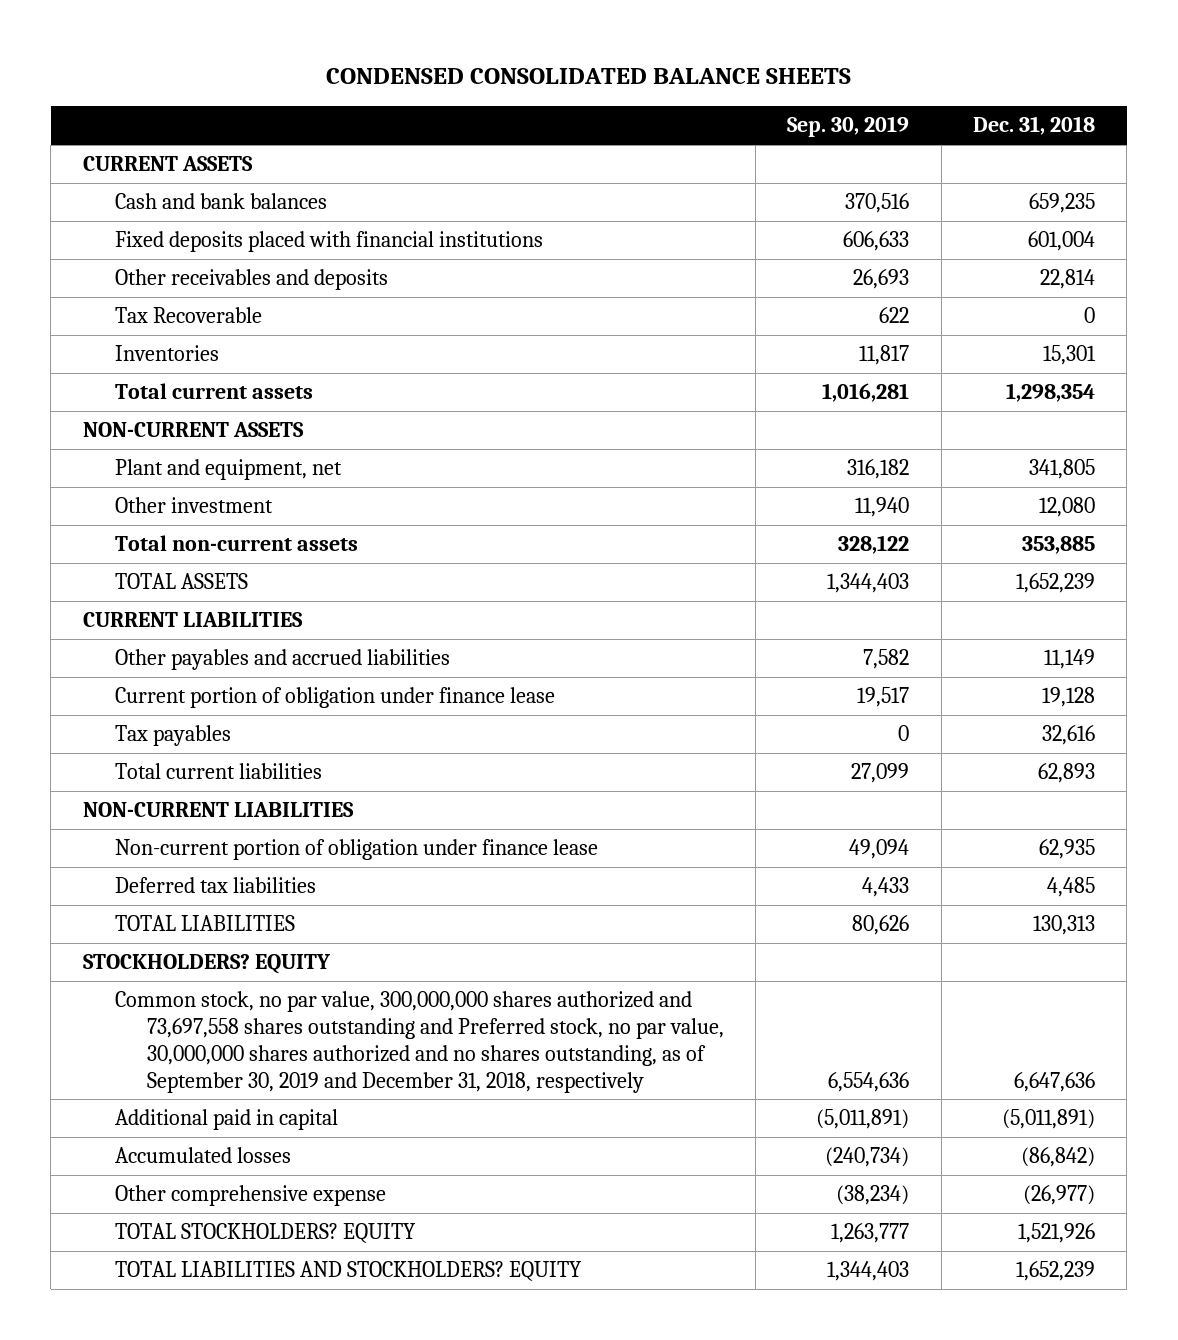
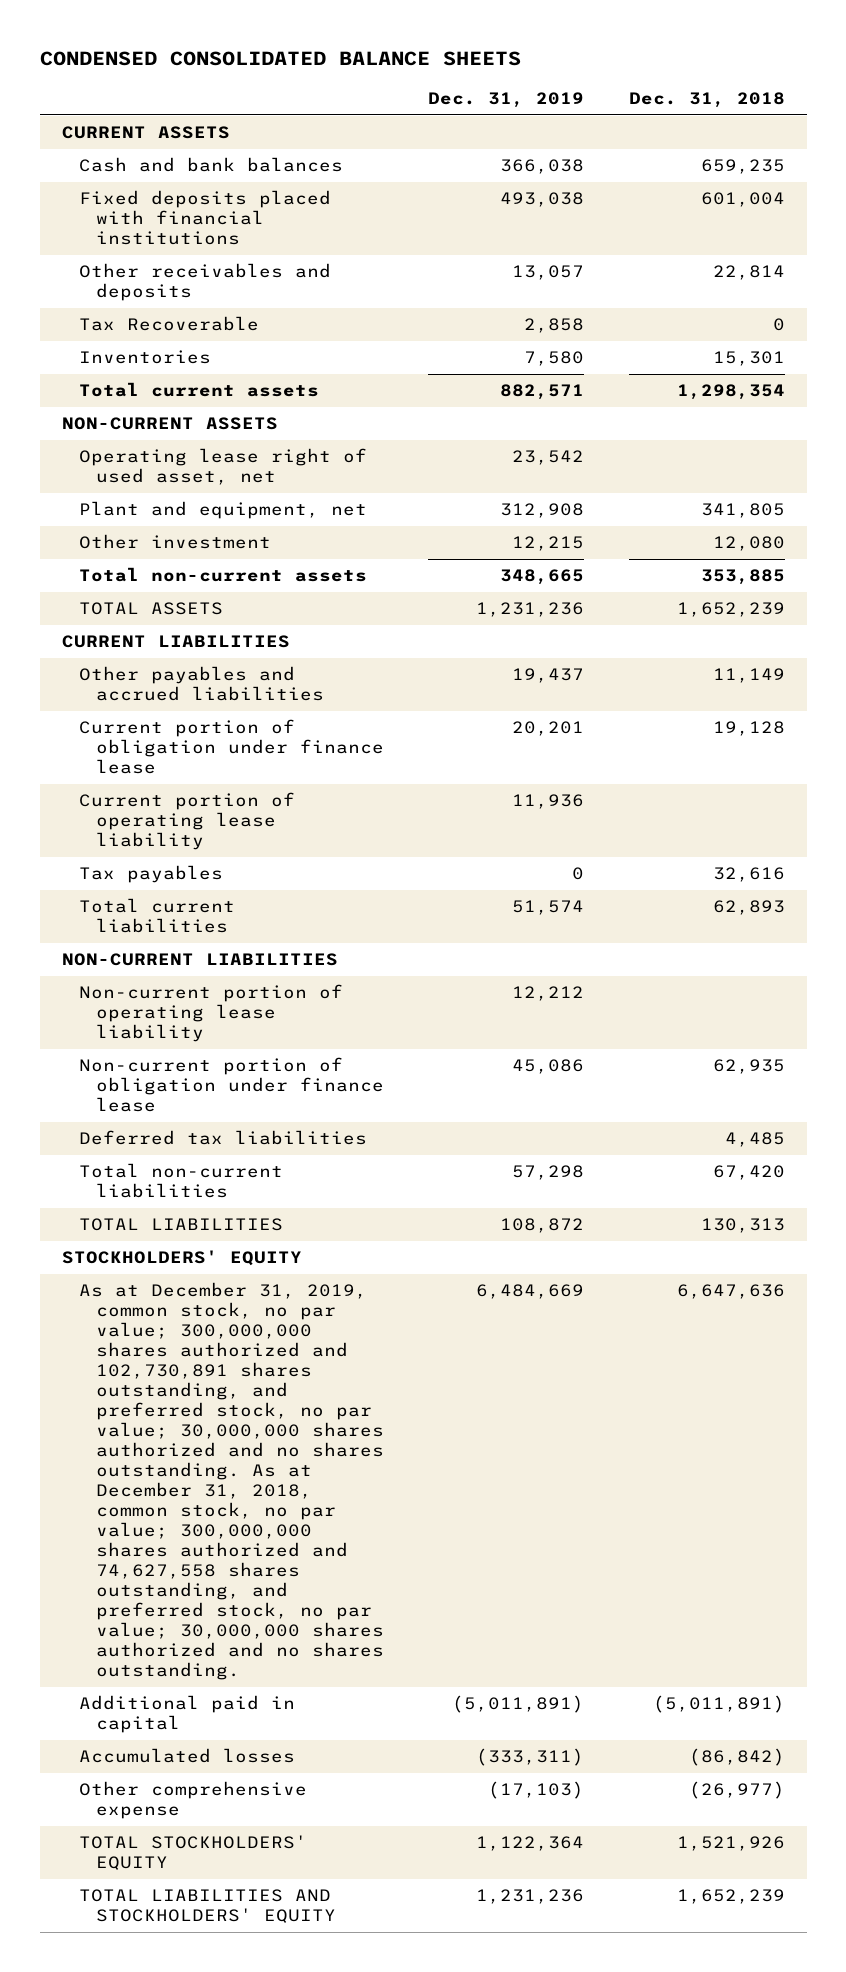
[787,116,910,138] Sep. 30, 2019 -> none
none -> [428,92,585,109] Dec. 31, 2019
none -> [78,448,367,486] Operating lease right of used asset, net
none -> [78,792,295,851] Current portion of operating lease liability
none -> [78,984,343,1043] Non-current portion of operating lease liability
none -> [78,1163,283,1199] Total non-current liabilities
[82,954,331,975] STOCKHOLDERS? EQUITY -> [61,1250,302,1267] STOCKHOLDERS' EQUITY
[114,991,724,1093] Common stock, no par value, 300,000,000 shares authorized and 73,697,558 shares outstanding and Preferred stock, no par value, 30,000,000 shares authorized and no shares outstanding, as of September 30, 2019 and December 31, 2018, respectively -> [78,1282,384,1681] As at December 31, 2019, common stock, no par value; 300,000,000 shares authorized and 102,730,891 shares outstanding, and preferred stock, no par value; 30,000,000 shares authorized and no shares outstanding. As at December 31, 2018, common stock, no par value; 300,000,000 shares authorized and 74,627,558 shares outstanding, and preferred stock, no par value; 30,000,000 shares authorized and no shares outstanding.
[114,1223,416,1244] TOTAL STOCKHOLDERS? EQUITY -> [78,1835,307,1871] TOTAL STOCKHOLDERS' EQUITY
[114,1261,582,1282] TOTAL LIABILITIES AND STOCKHOLDERS? EQUITY -> [78,1889,336,1924] TOTAL LIABILITIES AND STOCKHOLDERS' EQUITY

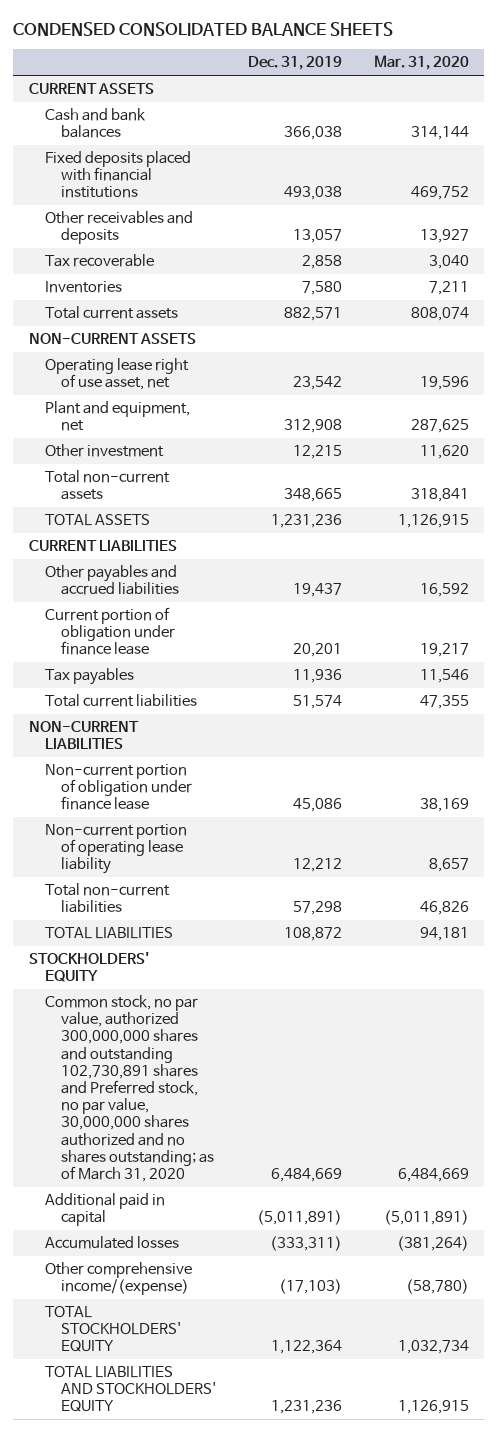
[628,92,785,109] Dec. 31, 2018 -> none
none -> [373,55,469,71] Mar. 31, 2020
[78,316,259,332] Tax Recoverable -> [44,253,154,267] Tax recoverable
[78,448,367,486] Operating lease right of used asset, net -> [44,357,189,391] Operating lease right of use asset, net
[78,792,295,851] Current portion of operating lease liability -> none
[572,867,585,881] 0 -> [292,668,342,683] 11,936
[78,1130,367,1146] Deferred tax liabilities -> none
[78,984,343,1043] Non-current portion of operating lease liability -> [44,823,187,875] Non-current portion of operating lease liability
[78,1282,384,1681] As at December 31, 2019, common stock, no par value; 300,000,000 shares authorized and 102,730,891 shares outstanding, and preferred stock, no par value; 30,000,000 shares authorized and no shares outstanding. As at December 31, 2018, common stock, no par value; 300,000,000 shares authorized and 74,627,558 shares outstanding, and preferred stock, no par value; 30,000,000 shares authorized and no shares outstanding. -> [44,994,215,1183] Common stock, no par value, authorized 300,000,000 shares and outstanding 102,730,891 shares and Preferred stock, no par value, 30,000,000 shares authorized and no shares outstanding; as of March 31, 2020
[78,1781,307,1820] Other comprehensive expense -> [44,1261,192,1296] Other comprehensive income/(expense)

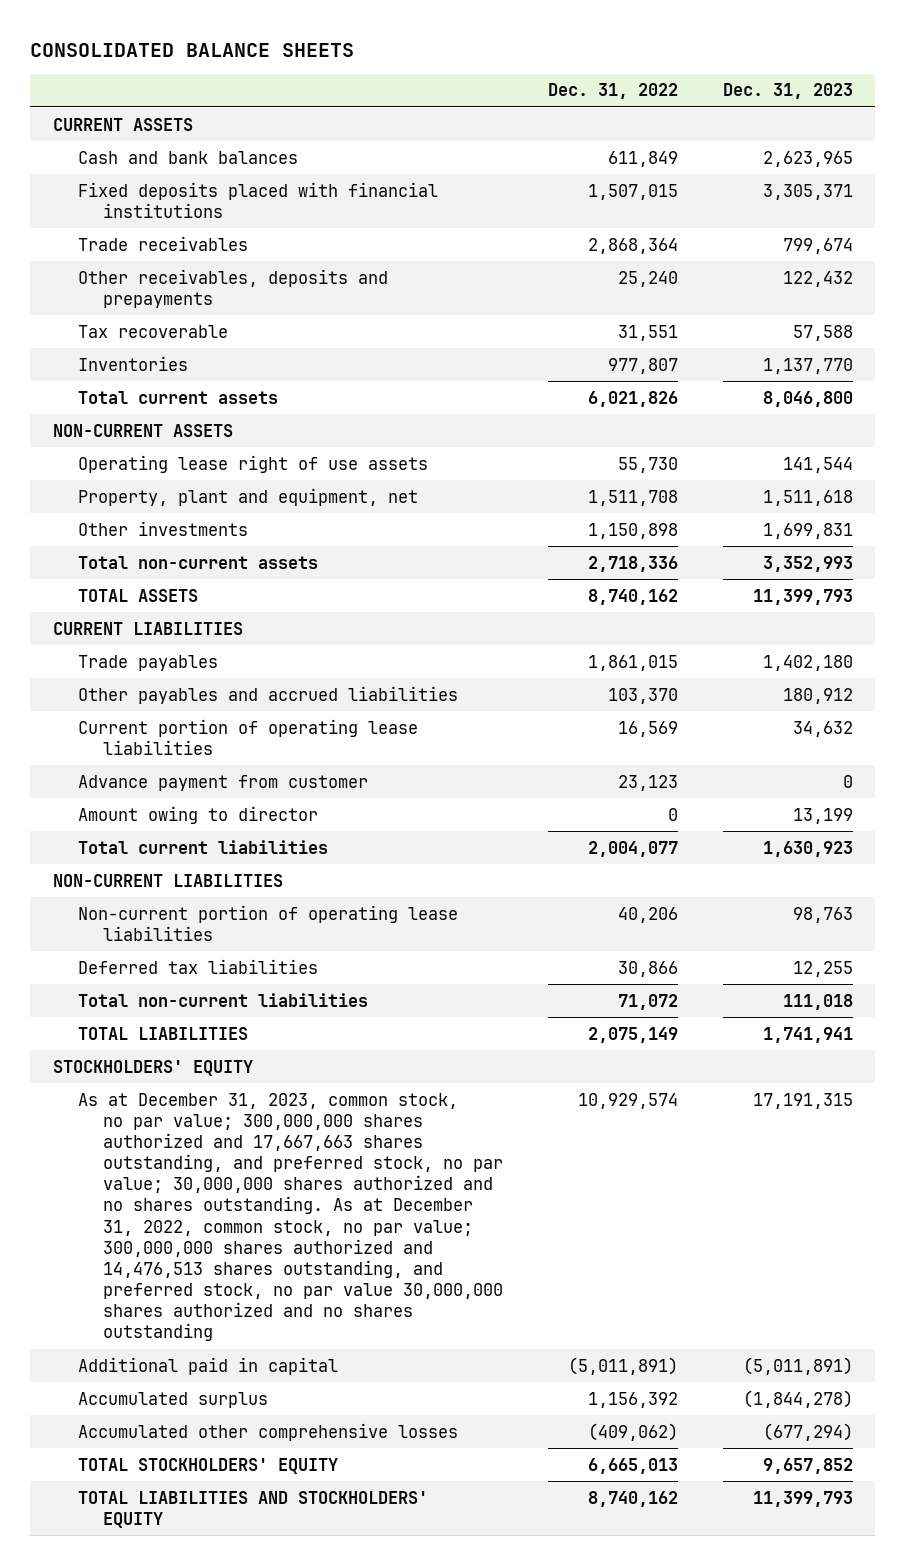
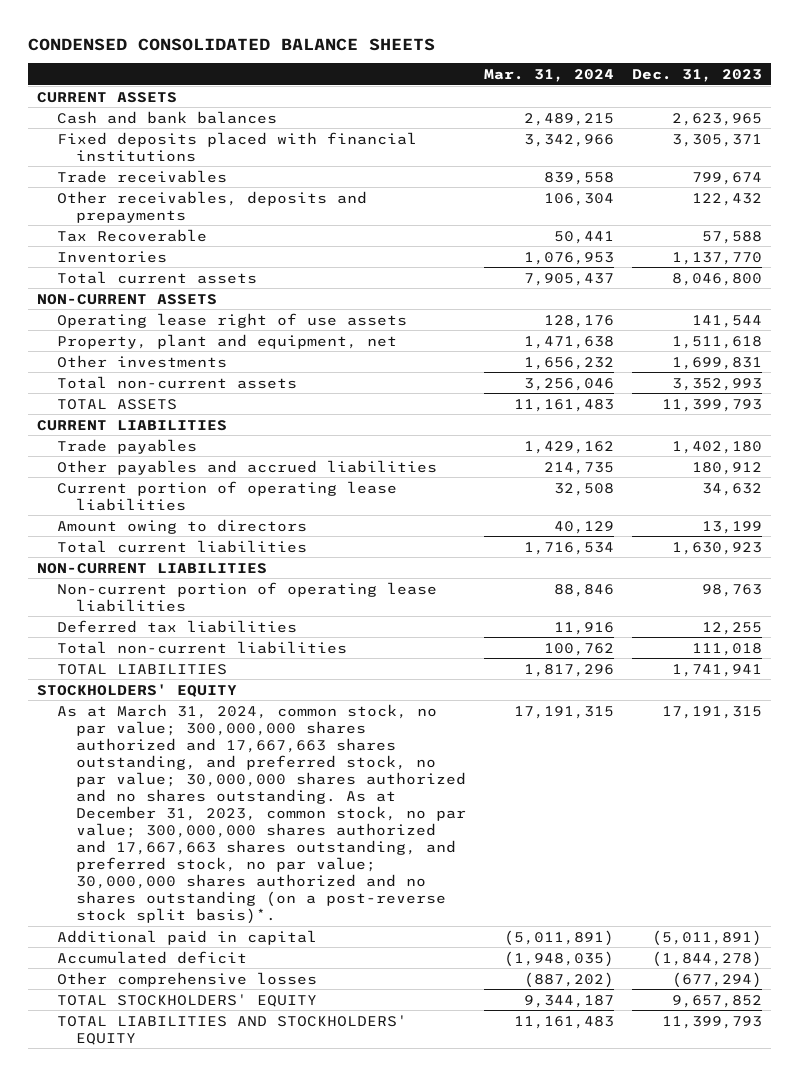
[30,42,355,57] CONSOLIDATED BALANCE SHEETS -> [28,37,436,51] CONDENSED CONSOLIDATED BALANCE SHEETS
[548,83,679,100] Dec. 31, 2022 -> none
none -> [484,68,615,82] Mar. 31, 2024
[78,324,229,338] Tax recoverable -> [56,228,207,242] Tax Recoverable
[78,774,369,791] Advance payment from customer -> none
[78,805,319,824] Amount owing to director -> [56,518,307,534] Amount owing to directors
[78,1092,504,1342] As at December 31, 2023, common stock, no par value; 300,000,000 shares authorized and 17,667,663 shares outstanding, and preferred stock, no par value; 30,000,000 shares authorized and no shares outstanding. As at December 31, 2022, common stock, no par value; 300,000,000 shares authorized and 14,476,513 shares outstanding, and preferred stock, no par value 30,000,000 shares authorized and no shares outstanding -> [56,703,467,924] As at March 31, 2024, common stock, no par value; 300,000,000 shares authorized and 17,667,663 shares outstanding, and preferred stock, no par value; 30,000,000 shares authorized and no shares outstanding. As at December 31, 2023, common stock, no par value; 300,000,000 shares authorized and 17,667,663 shares outstanding, and preferred stock, no par value; 30,000,000 shares authorized and no shares outstanding (on a post-reverse stock split basis)*.
[78,1391,269,1408] Accumulated surplus -> [56,950,247,964] Accumulated deficit
[78,1422,459,1441] Accumulated other comprehensive losses -> [56,971,317,987] Other comprehensive losses

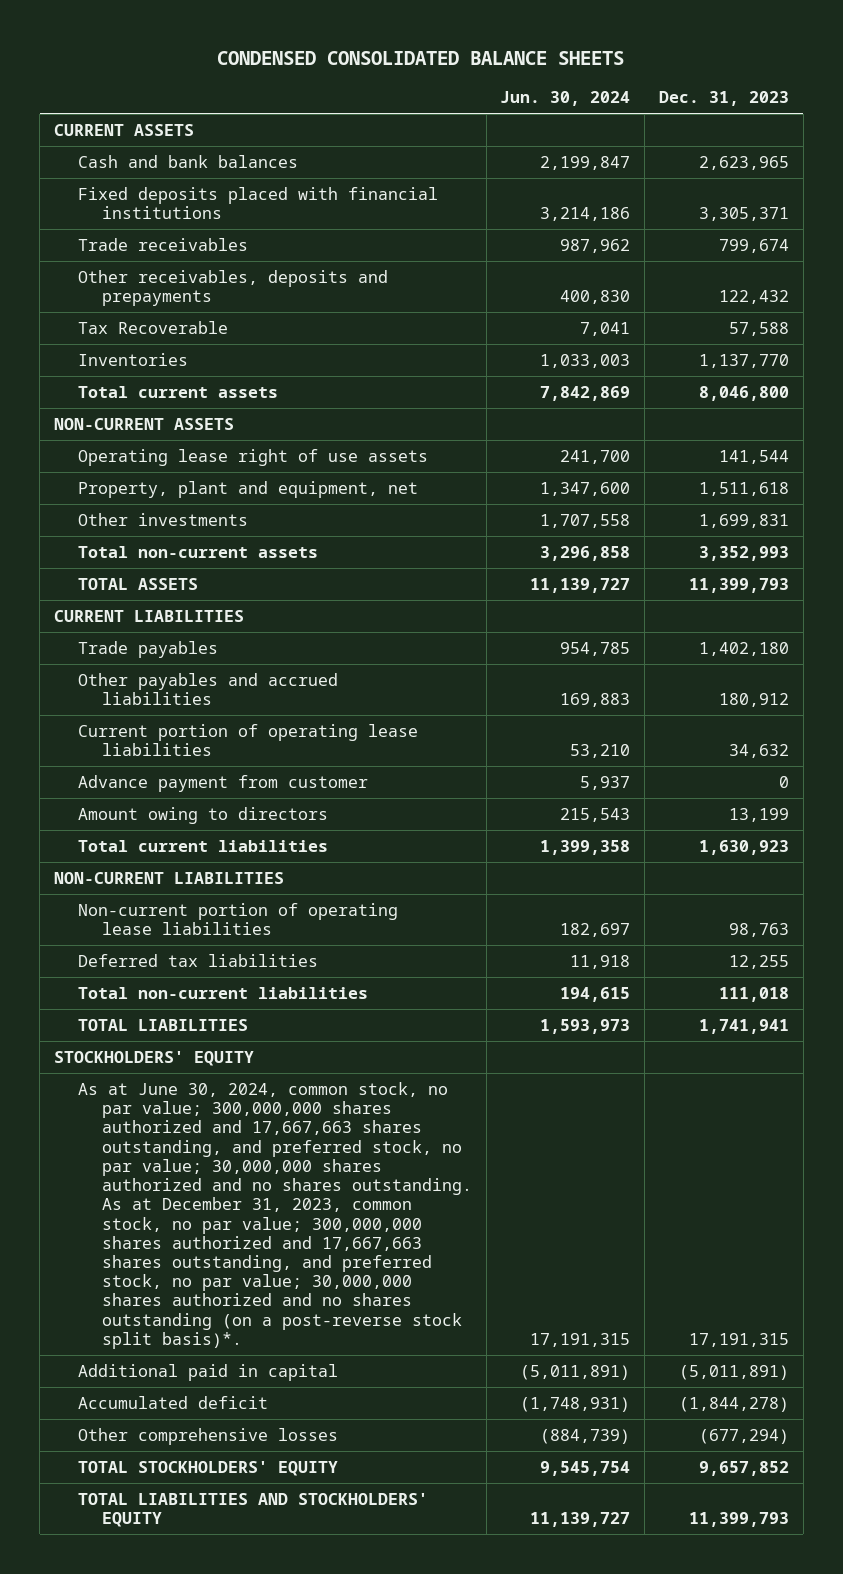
[484,68,615,82] Mar. 31, 2024 -> none
none -> [500,91,631,107] Jun. 30, 2024
none -> [77,774,368,792] Advance payment from customer
[56,703,467,924] As at March 31, 2024, common stock, no par value; 300,000,000 shares authorized and 17,667,663 shares outstanding, and preferred stock, no par value; 30,000,000 shares authorized and no shares outstanding. As at December 31, 2023, common stock, no par value; 300,000,000 shares authorized and 17,667,663 shares outstanding, and preferred stock, no par value; 30,000,000 shares authorized and no shares outstanding (on a post-reverse stock split basis)*. -> [77,1081,472,1349] As at June 30, 2024, common stock, no par value; 300,000,000 shares authorized and 17,667,663 shares outstanding, and preferred stock, no par value; 30,000,000 shares authorized and no shares outstanding. As at December 31, 2023, common stock, no par value; 300,000,000 shares authorized and 17,667,663 shares outstanding, and preferred stock, no par value; 30,000,000 shares authorized and no shares outstanding (on a post-reverse stock split basis)*.

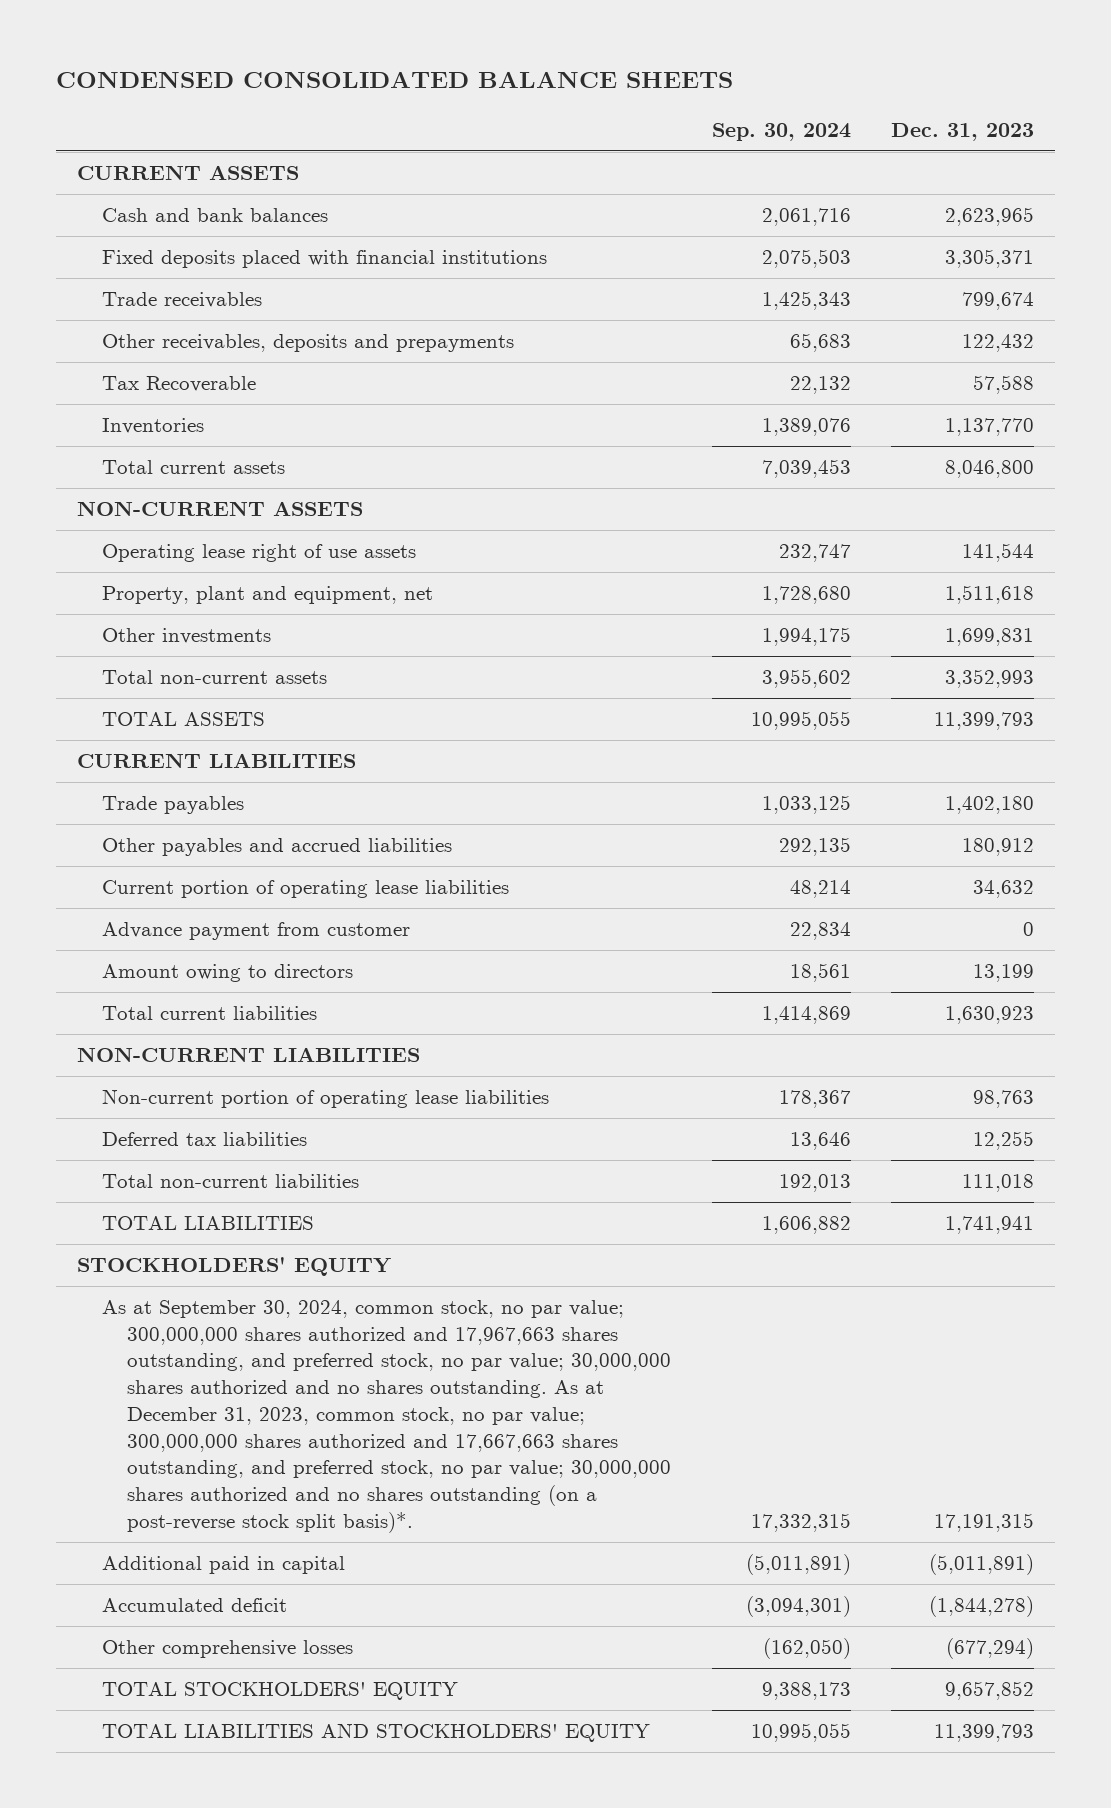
[500,91,631,107] Jun. 30, 2024 -> none
none -> [711,122,851,141] Sep. 30, 2024
[77,1081,472,1349] As at June 30, 2024, common stock, no par value; 300,000,000 shares authorized and 17,667,663 shares outstanding, and preferred stock, no par value; 30,000,000 shares authorized and no shares outstanding. As at December 31, 2023, common stock, no par value; 300,000,000 shares authorized and 17,667,663 shares outstanding, and preferred stock, no par value; 30,000,000 shares authorized and no shares outstanding (on a post-reverse stock split basis)*. -> [101,1299,671,1533] As at September 30, 2024, common stock, no par value; 300,000,000 shares authorized and 17,967,663 shares outstanding, and preferred stock, no par value; 30,000,000 shares authorized and no shares outstanding. As at December 31, 2023, common stock, no par value; 300,000,000 shares authorized and 17,667,663 shares outstanding, and preferred stock, no par value; 30,000,000 shares authorized and no shares outstanding (on a post-reverse stock split basis)*.

